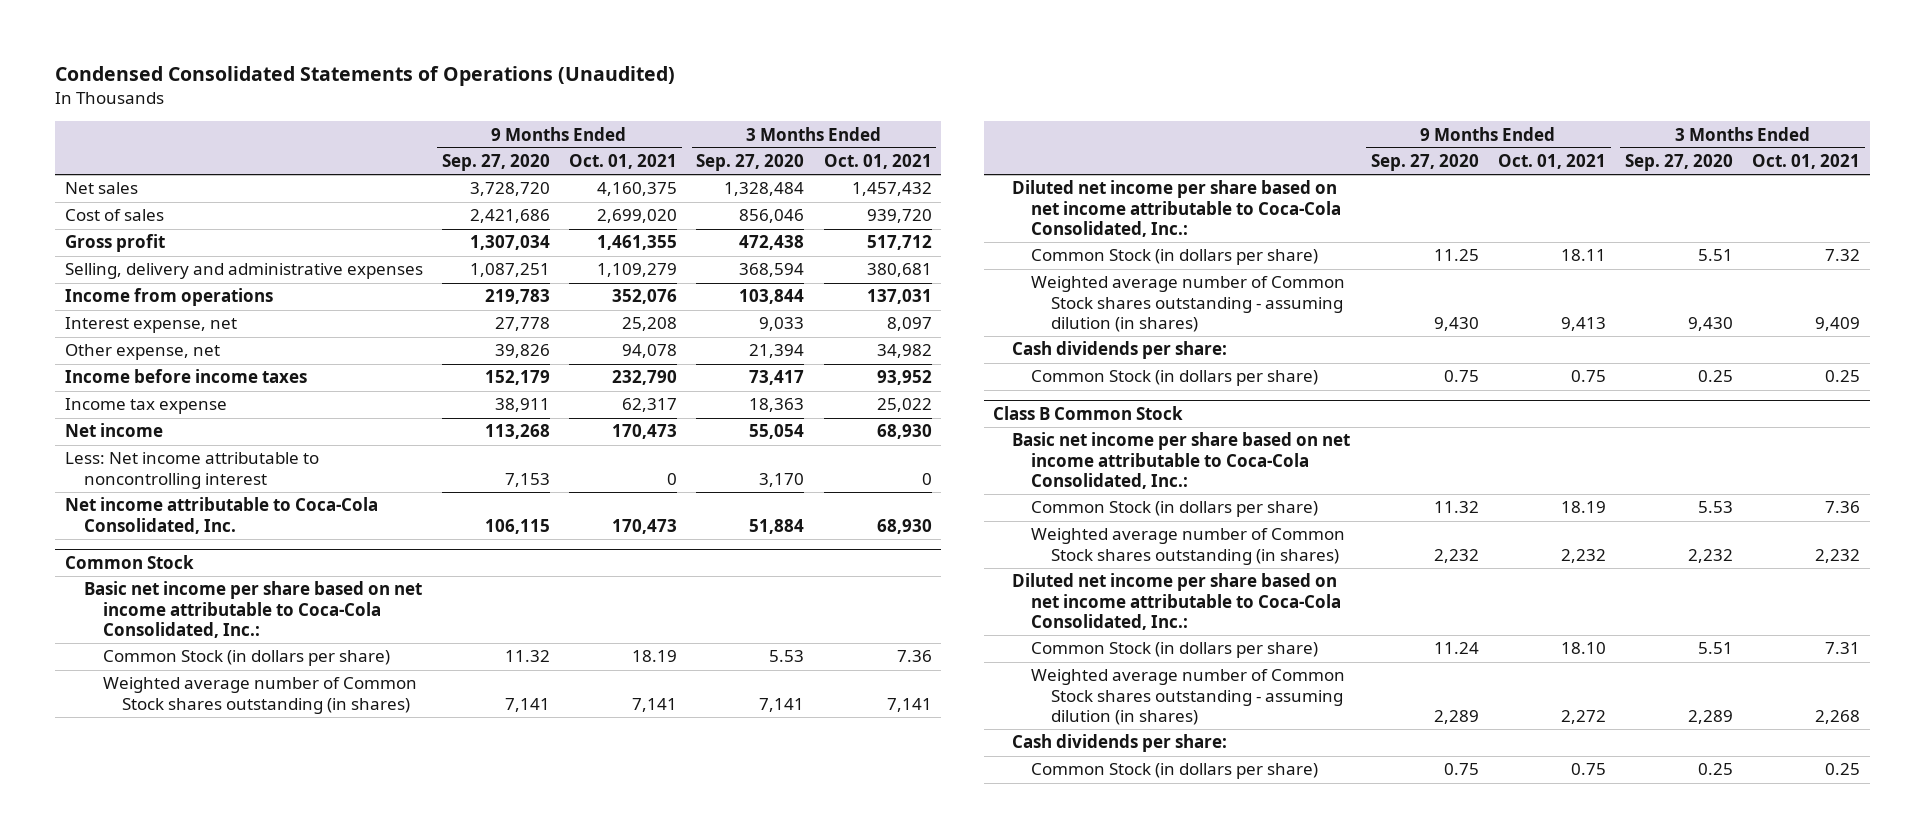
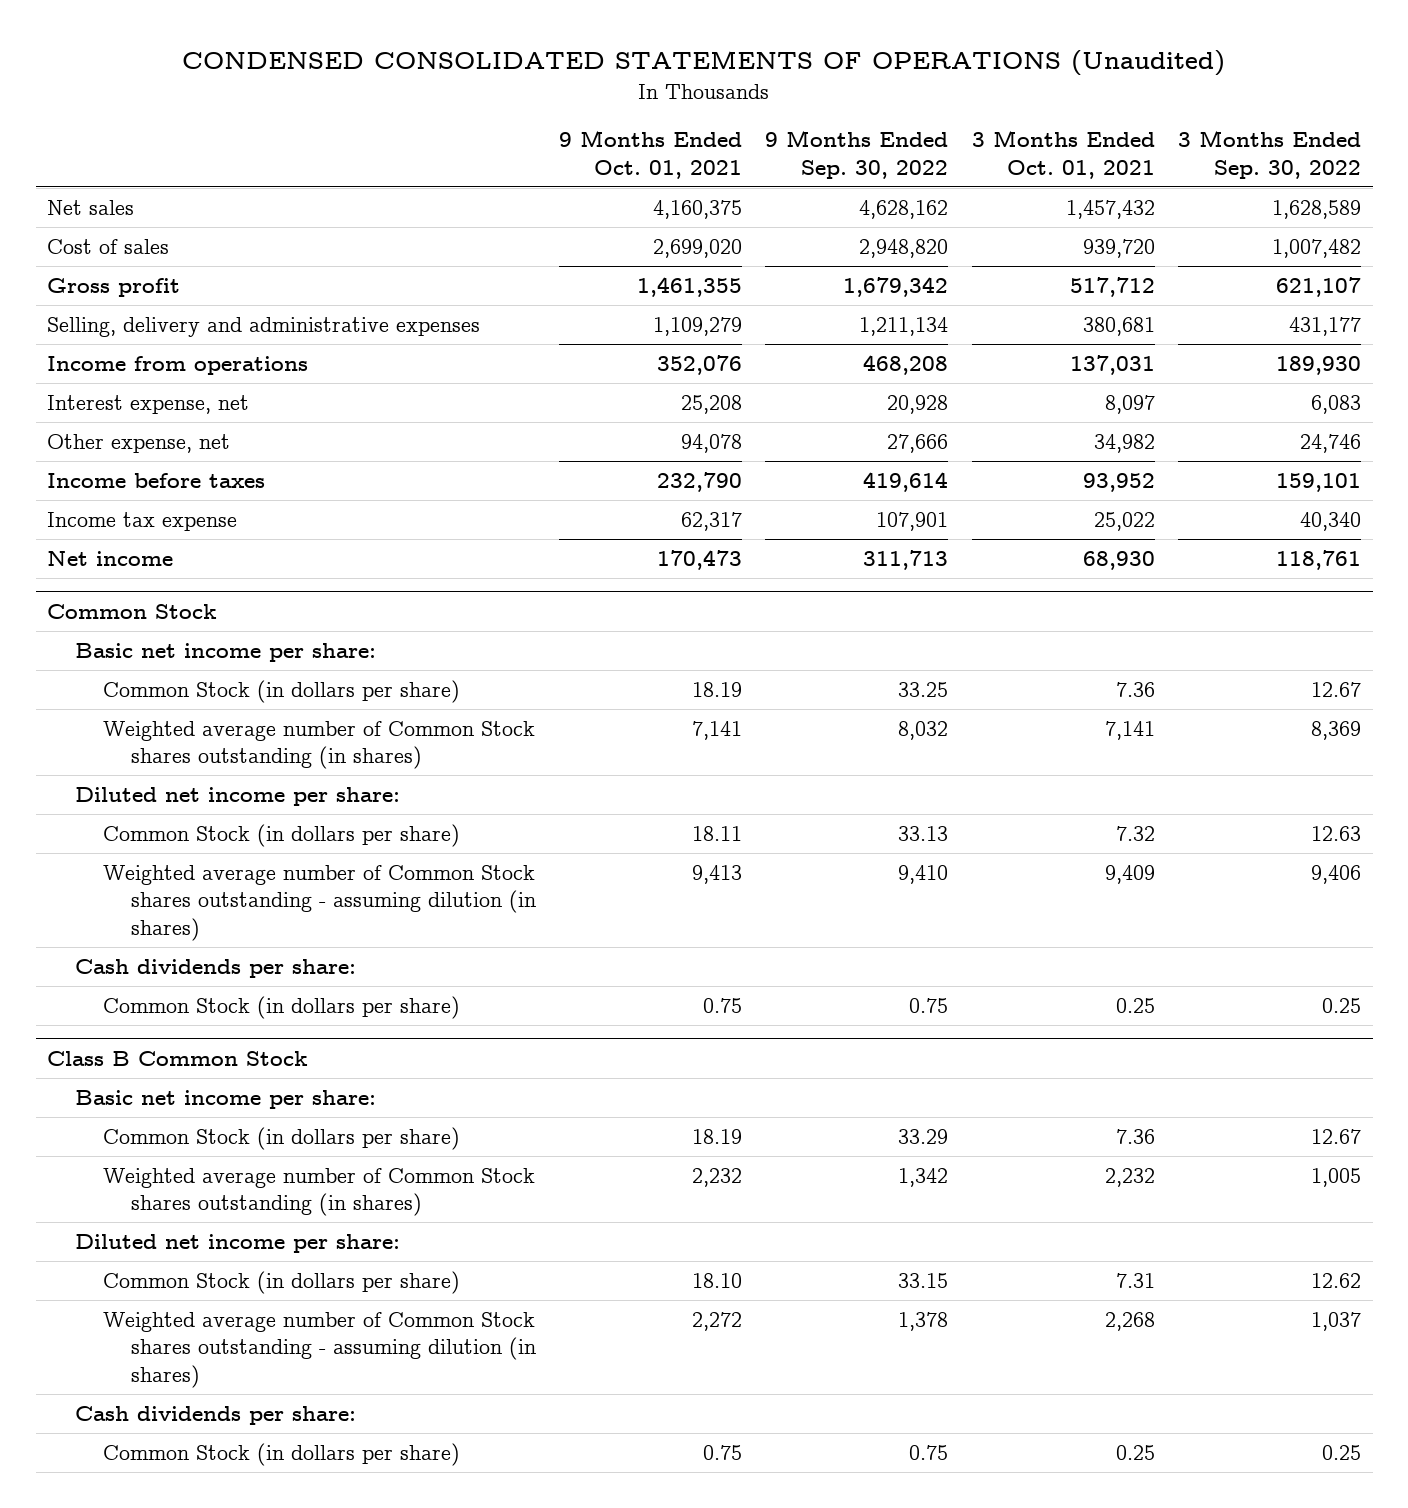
[54,66,675,87] Condensed Consolidated Statements of Operations (Unaudited) -> [182,50,1226,77] CONDENSED CONSOLIDATED STATEMENTS OF OPERATIONS (Unaudited)
[441,154,550,172] Sep. 27, 2020 -> none
[696,154,805,172] Sep. 27, 2020 -> none
none -> [765,130,949,179] 9 Months Ended Sep. 30, 2022
none -> [1178,130,1362,179] 3 Months Ended Sep. 30, 2022
[64,369,307,384] Income before income taxes -> [47,472,266,488] Income before taxes
[64,452,319,489] Less: Net income attributable to noncontrolling interest -> none
[64,497,378,534] Net income attributable to Coca-Cola Consolidated, Inc. -> none
[83,581,422,639] Basic net income per share based on net income attributable to Coca-Cola Consolidated, Inc.: -> [75,642,377,662] Basic net income per share:
[1012,180,1342,238] Diluted net income per share based on net income attributable to Coca-Cola Consolidated, Inc.: -> [75,786,401,806] Diluted net income per share:
[1012,432,1351,490] Basic net income per share based on net income attributable to Coca-Cola Consolidated, Inc.: -> [75,1089,377,1109] Basic net income per share:
[1012,573,1342,631] Diluted net income per share based on net income attributable to Coca-Cola Consolidated, Inc.: -> [75,1233,401,1253] Diluted net income per share:

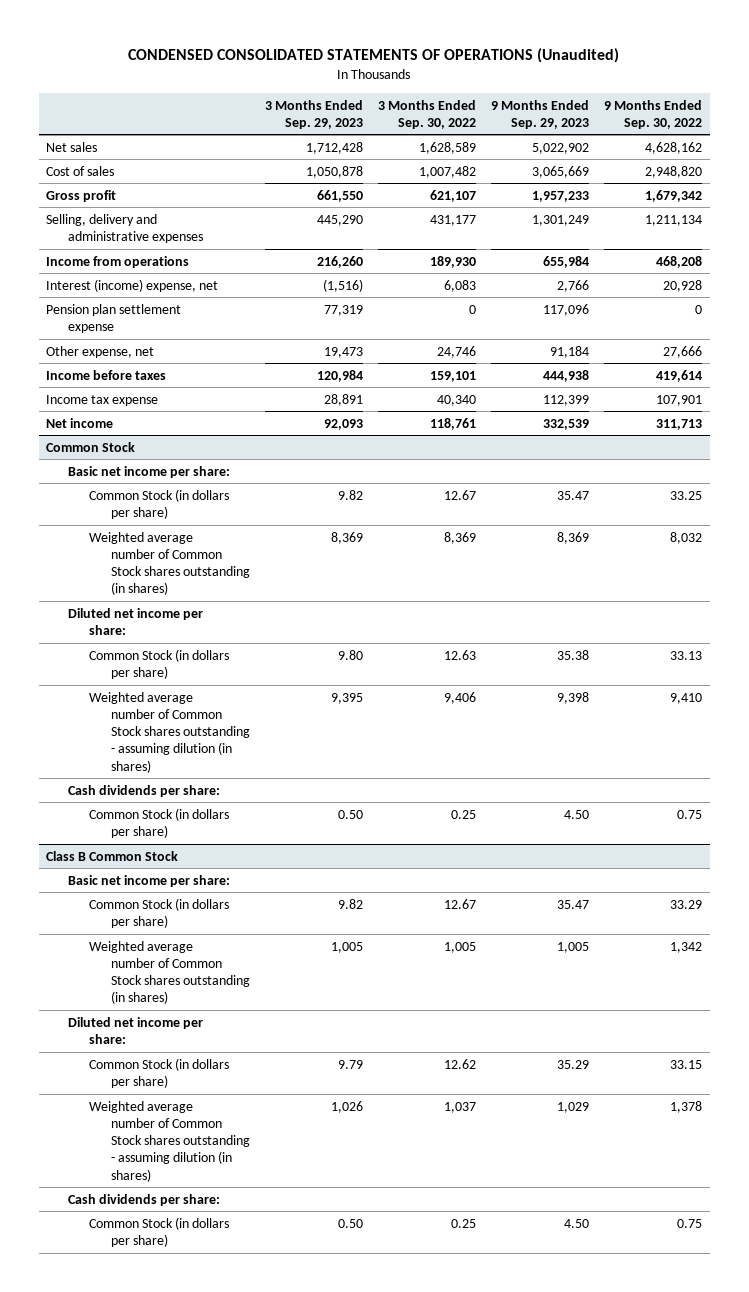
[559,130,743,179] 9 Months Ended Oct. 01, 2021 -> none
[971,130,1155,179] 3 Months Ended Oct. 01, 2021 -> none
none -> [264,99,363,129] 3 Months Ended Sep. 29, 2023
none -> [491,99,590,129] 9 Months Ended Sep. 29, 2023
[47,394,250,414] Interest expense, net -> [46,278,219,292] Interest (income) expense, net
none -> [46,303,182,333] Pension plan settlement expense

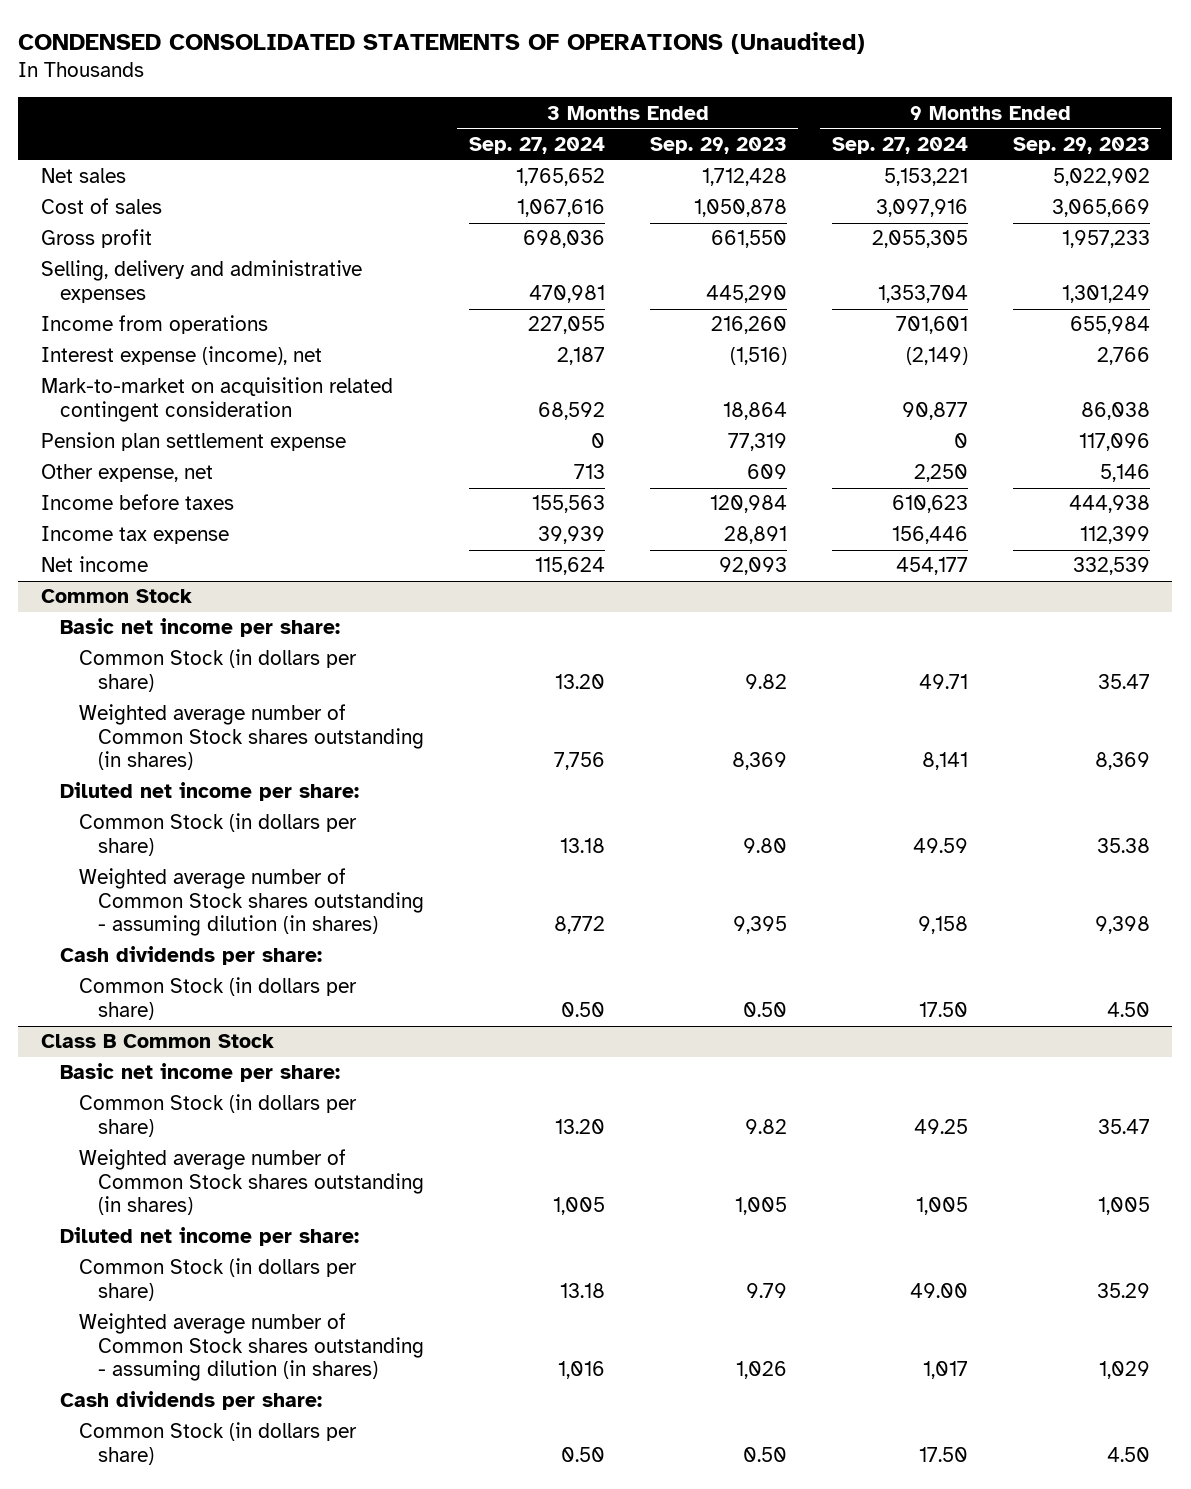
[377,99,476,129] 3 Months Ended Sep. 30, 2022 -> none
[604,99,703,129] 9 Months Ended Sep. 30, 2022 -> none
none -> [468,137,605,155] Sep. 27, 2024
none -> [831,137,968,155] Sep. 27, 2024
[46,278,219,292] Interest (income) expense, net -> [40,346,322,366] Interest expense (income), net
none -> [40,377,393,422] Mark-to-market on acquisition related contingent consideration
[323,346,363,358] 19,473 -> [746,464,787,480] 609
[550,345,590,358] 91,184 -> [1099,464,1150,483] 5,146

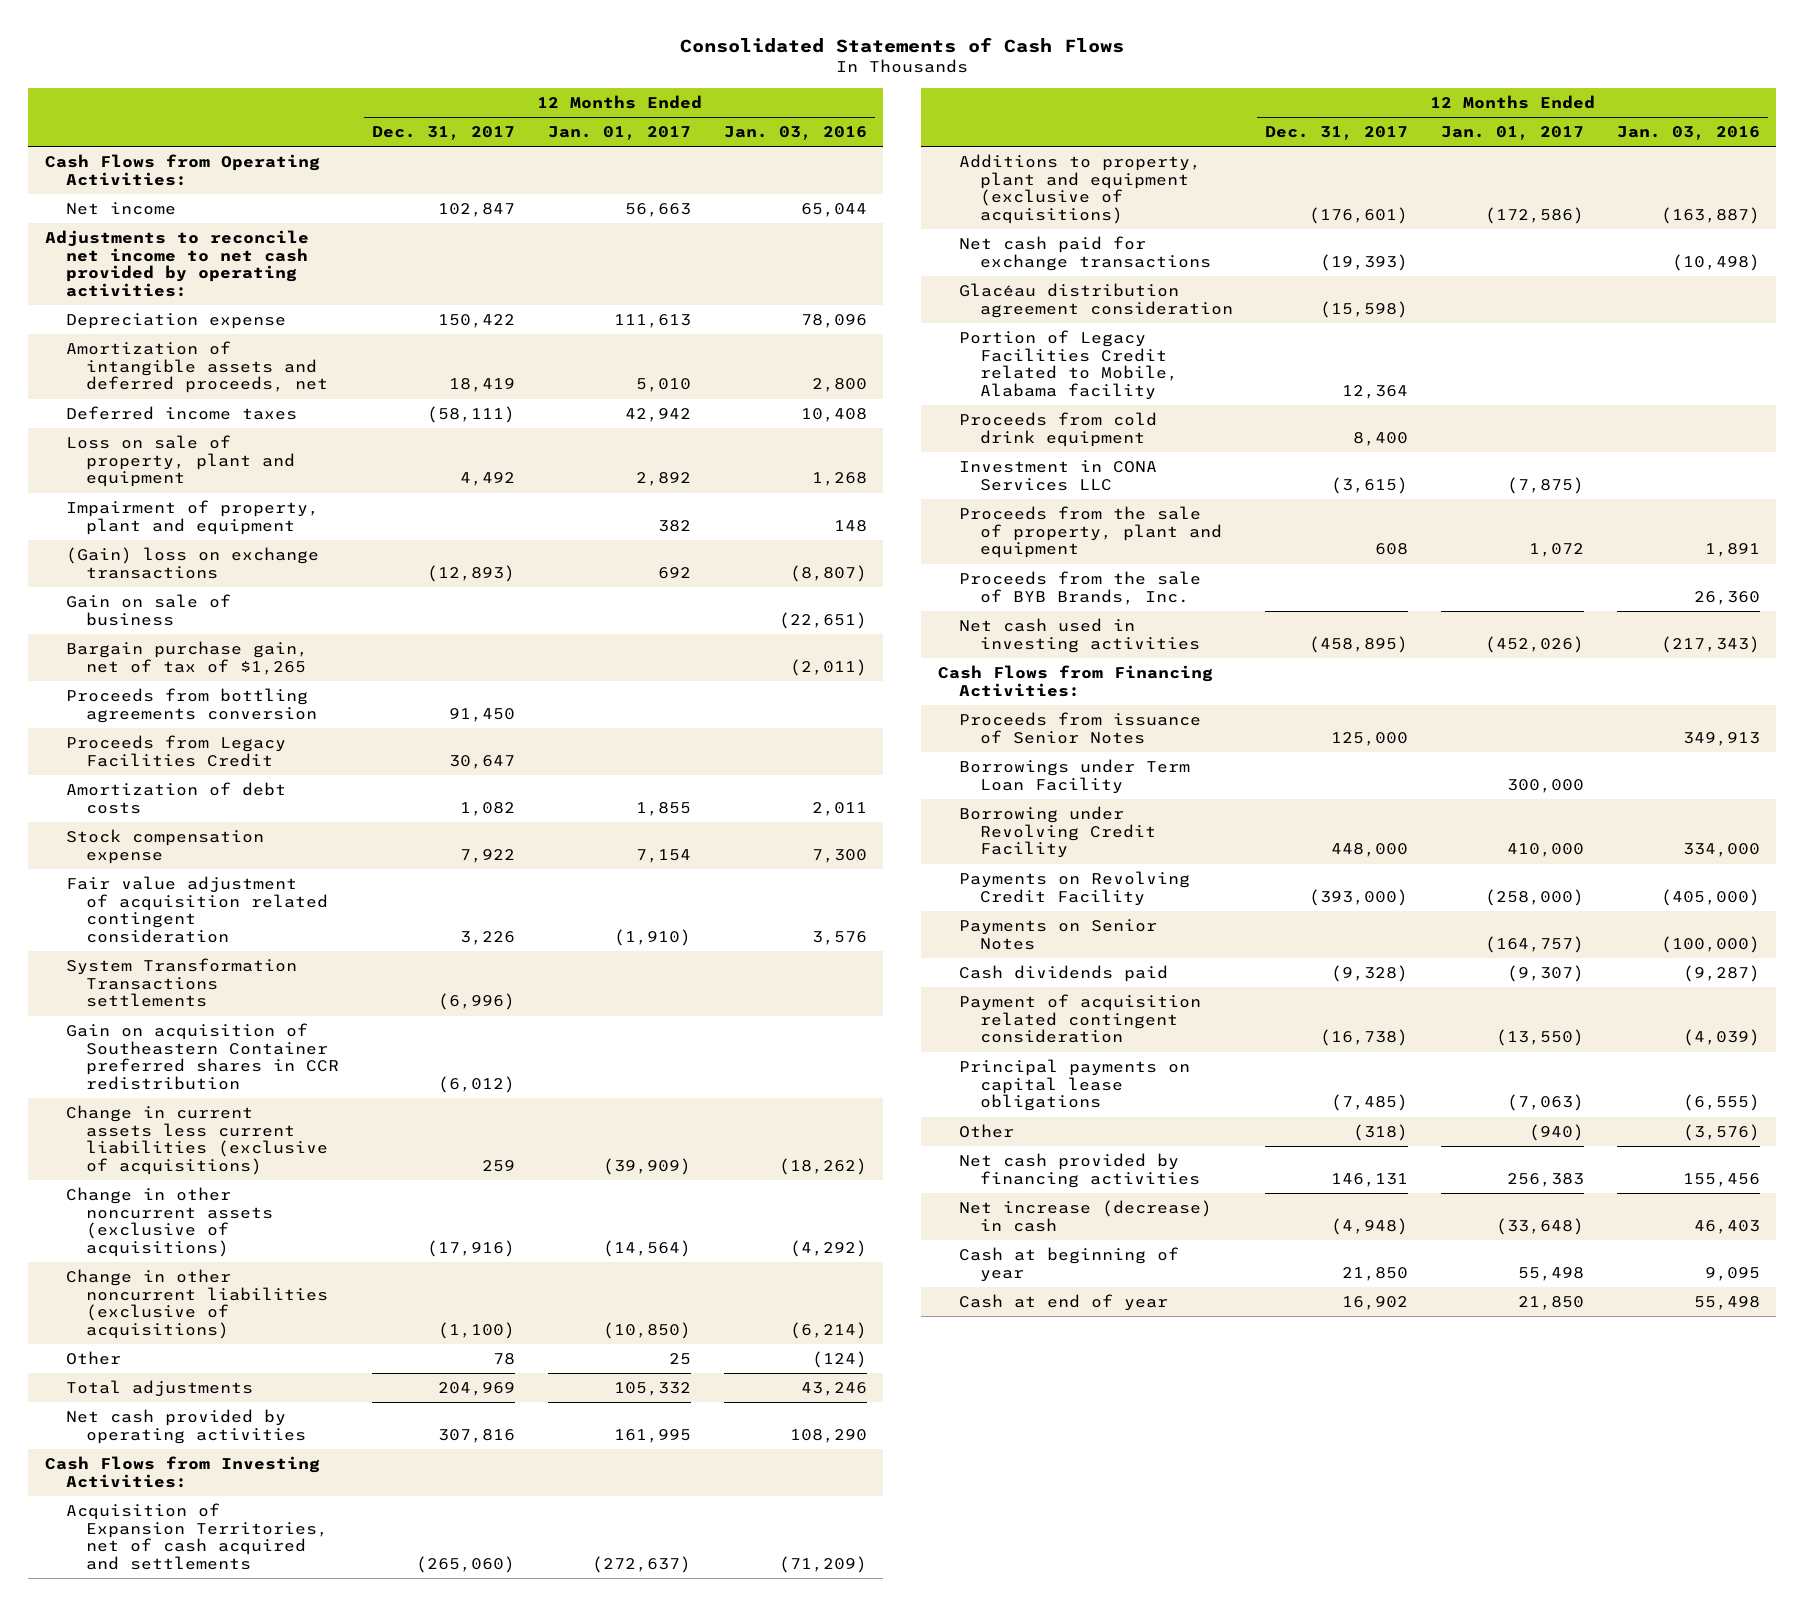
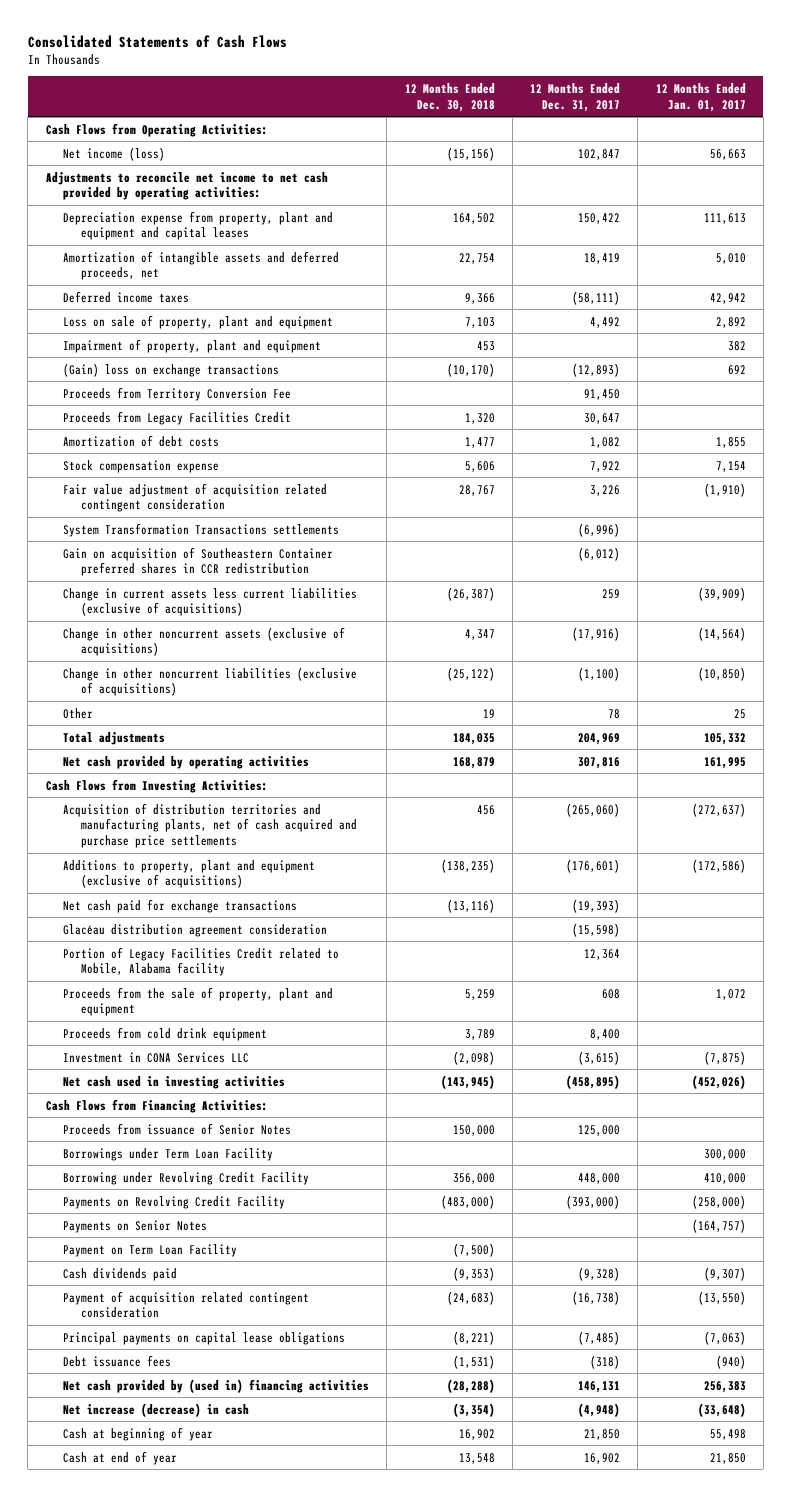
[723,126,867,141] Jan. 03, 2016 -> none
none -> [404,82,495,112] 12 Months Ended Dec. 30, 2018
[65,201,176,215] Net income -> [63,146,166,161] Net income (loss)
[65,312,286,329] Depreciation expense -> [63,210,334,241] Depreciation expense from property, plant and equipment and capital leases
[65,593,231,626] Gain on sale of business -> none
[65,640,308,675] Bargain purchase gain, net of tax of $1,265 -> none
[65,687,318,723] Proceeds from bottling agreements conversion -> [63,386,292,401] Proceeds from Territory Conversion Fee
[65,1502,329,1571] Acquisition of Expansion Territories, net of cash acquired and settlements -> [63,802,357,848] Acquisition of distribution territories and manufacturing plants, net of cash acquired and purchase price settlements
[958,505,1222,559] Proceeds from the sale of property, plant and equipment -> [63,986,334,1017] Proceeds from the sale of property, plant and equipment
[958,570,1201,605] Proceeds from the sale of BYB Brands, Inc. -> none
none -> [63,1243,238,1257] Payment on Term Loan Facility
[958,1123,1014,1138] Other -> [63,1354,172,1367] Debt issuance fees
[958,1152,1200,1188] Net cash provided by financing activities -> [63,1378,370,1393] Net cash provided by (used in) financing activities

